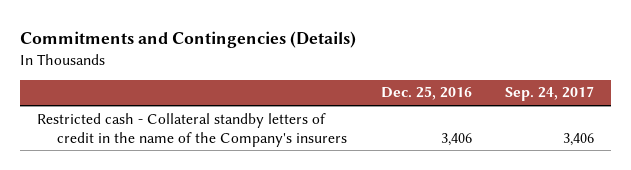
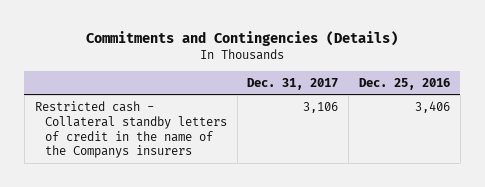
[504,86,594,102] Sep. 24, 2017 -> none
none -> [247,77,339,90] Dec. 31, 2017
[36,112,348,147] Restricted cash - Collateral standby letters of credit in the name of the Company's insurers -> [34,101,227,159] Restricted cash - Collateral standby letters of credit in the name of the Companys insurers

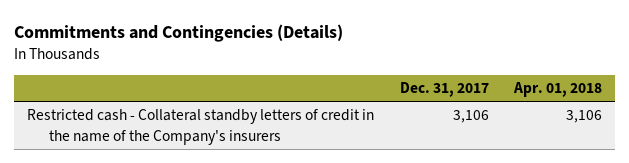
[358,77,450,90] Dec. 25, 2016 -> none
none -> [513,82,603,98] Apr. 01, 2018
[34,101,227,159] Restricted cash - Collateral standby letters of credit in the name of the Companys insurers -> [26,109,374,145] Restricted cash - Collateral standby letters of credit in the name of the Company's insurers

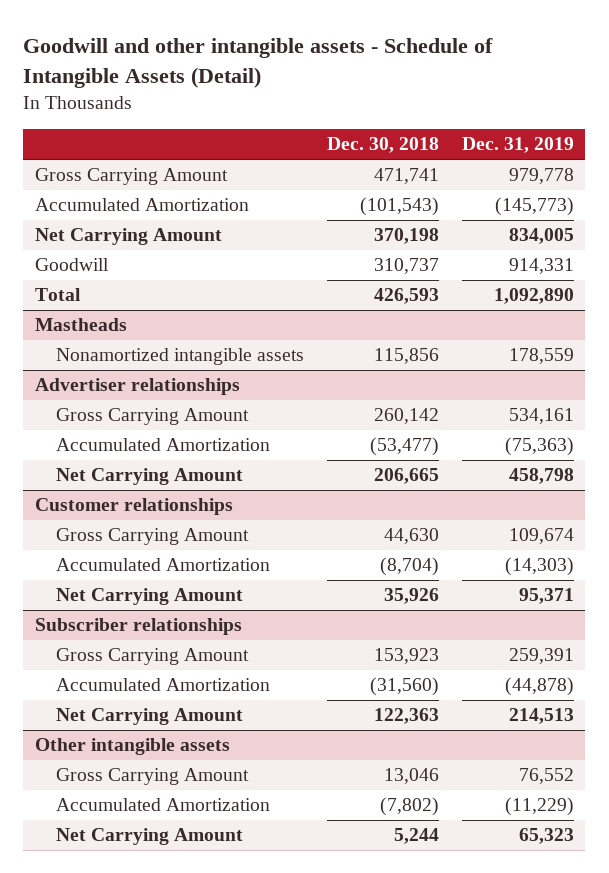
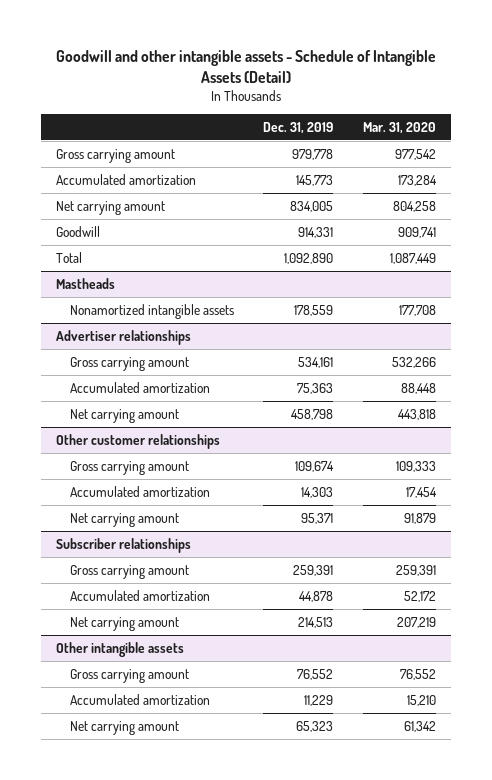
[326,137,439,154] Dec. 30, 2018 -> none
none -> [363,121,437,134] Mar. 31, 2020
[34,168,228,186] Gross Carrying Amount -> [56,148,176,163] Gross carrying amount
[34,198,249,212] Accumulated Amortization -> [56,173,197,185] Accumulated amortization
[494,197,574,217] (145,773) -> [296,174,334,186] 145,773
[34,228,222,246] Net Carrying Amount -> [56,200,166,215] Net carrying amount
[55,408,249,426] Gross Carrying Amount -> [69,356,189,371] Gross carrying amount
[55,438,270,452] Accumulated Amortization -> [69,381,210,393] Accumulated amortization
[504,437,574,457] (75,363) -> [297,382,334,394] 75,363
[55,468,243,486] Net Carrying Amount -> [69,408,179,423] Net carrying amount
[34,498,233,516] Customer relationships -> [56,433,221,449] Other customer relationships
[55,528,249,546] Gross Carrying Amount -> [69,460,189,475] Gross carrying amount
[55,558,270,572] Accumulated Amortization -> [69,485,210,497] Accumulated amortization
[504,557,574,577] (14,303) -> [301,486,334,498] 14,303
[55,588,243,606] Net Carrying Amount -> [69,512,179,527] Net carrying amount
[55,648,249,666] Gross Carrying Amount -> [69,564,189,579] Gross carrying amount
[55,678,270,692] Accumulated Amortization -> [69,589,210,601] Accumulated amortization
[504,677,574,697] (44,878) -> [299,590,334,602] 44,878
[55,708,243,726] Net Carrying Amount -> [69,616,179,631] Net carrying amount
[55,768,249,786] Gross Carrying Amount -> [69,668,189,683] Gross carrying amount
[55,798,270,812] Accumulated Amortization -> [69,693,210,705] Accumulated amortization
[504,797,574,817] (11,229) -> [304,694,334,706] 11,229
[55,828,243,846] Net Carrying Amount -> [69,720,179,735] Net carrying amount

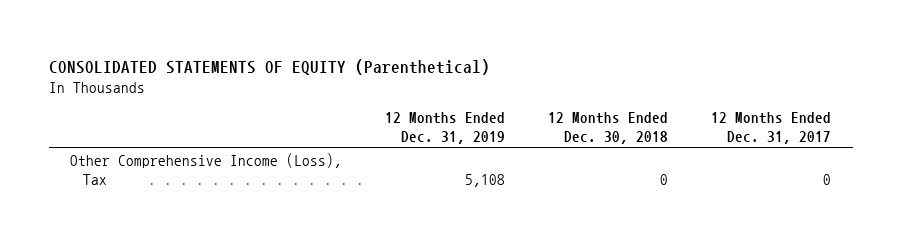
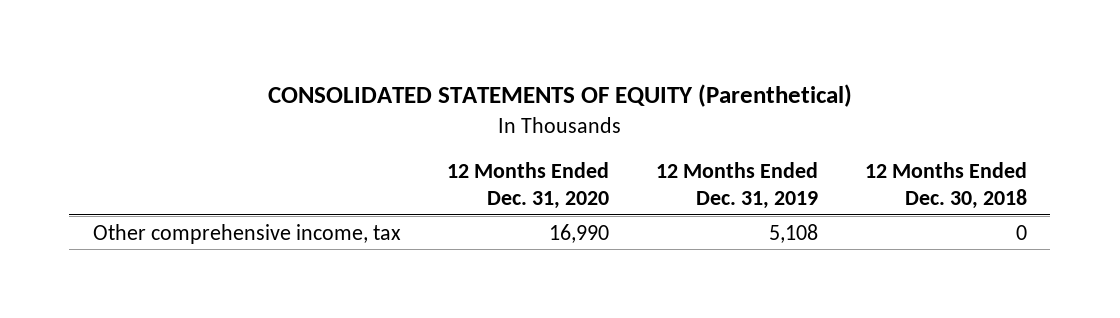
[711,112,832,144] 12 Months Ended Dec. 31, 2017 -> none
none -> [447,162,610,210] 12 Months Ended Dec. 31, 2020
[70,152,343,185] Other Comprehensive Income (Loss), Tax -> [92,223,401,244] Other comprehensive income, tax

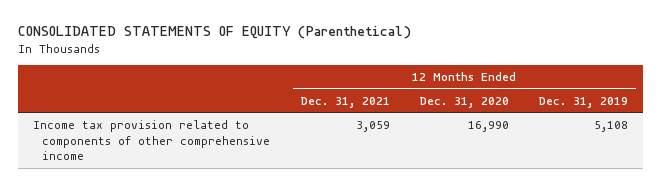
[864,162,1027,210] 12 Months Ended Dec. 30, 2018 -> none
none -> [300,96,390,108] Dec. 31, 2021
[92,223,401,244] Other comprehensive income, tax -> [32,120,271,161] Income tax provision related to components of other comprehensive income

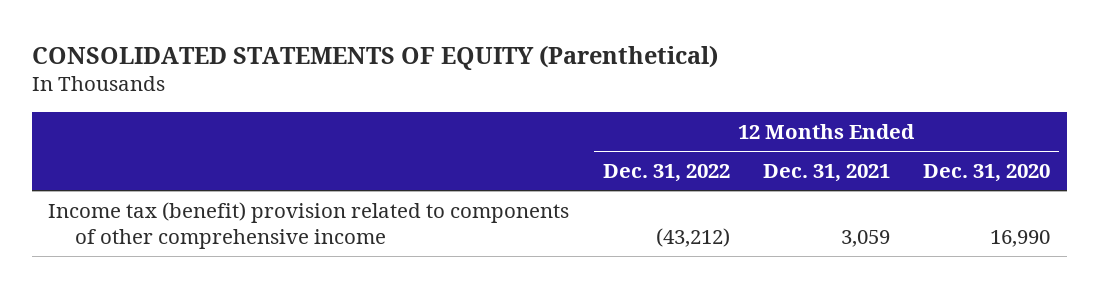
[539,96,629,108] Dec. 31, 2019 -> none
none -> [602,164,730,183] Dec. 31, 2022
[32,120,271,161] Income tax provision related to components of other comprehensive income -> [48,202,570,250] Income tax (benefit) provision related to components of other comprehensive income

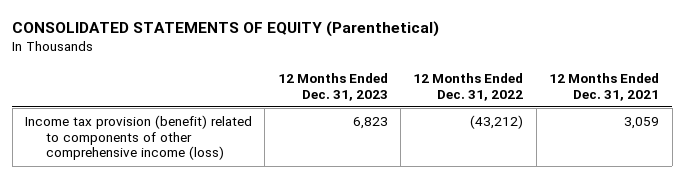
[923,164,1051,183] Dec. 31, 2020 -> none
none -> [277,72,388,101] 12 Months Ended Dec. 31, 2023
[48,202,570,250] Income tax (benefit) provision related to components of other comprehensive income -> [25,114,253,161] Income tax provision (benefit) related to components of other comprehensive income (loss)

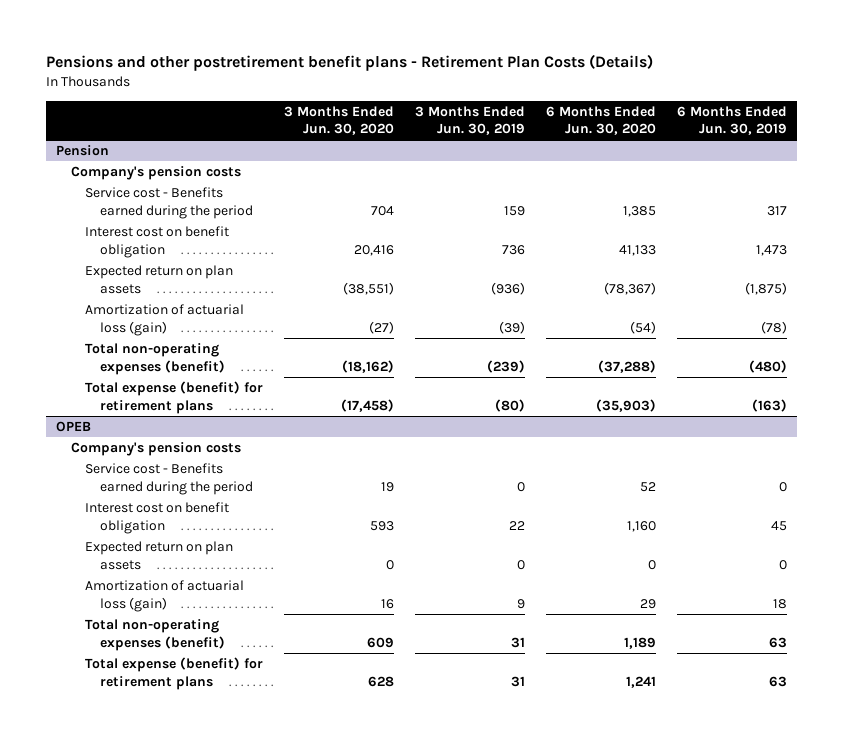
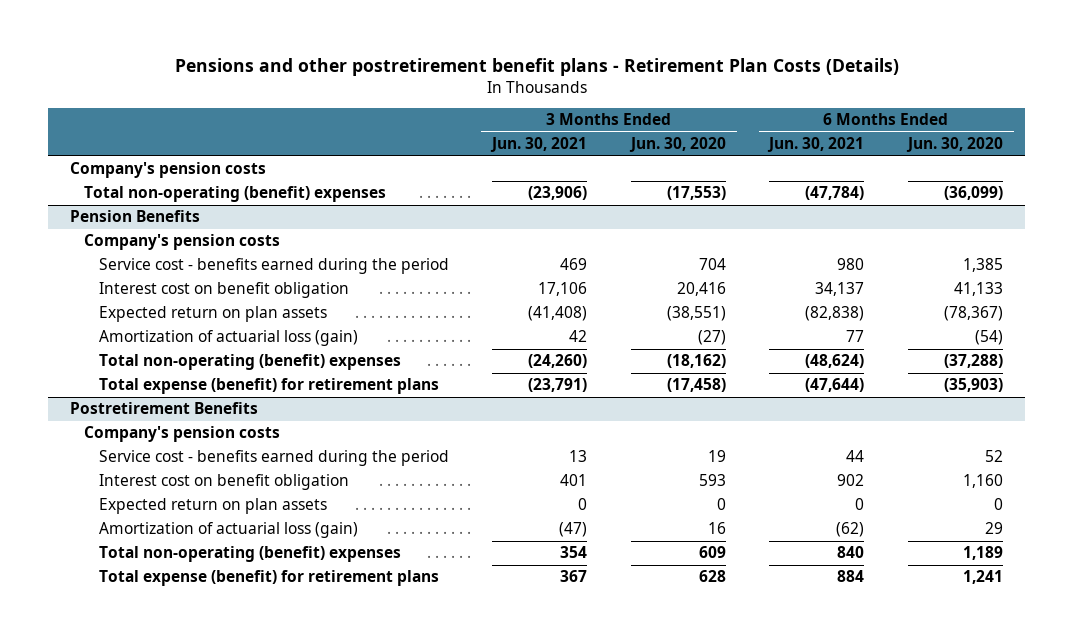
[414,105,525,136] 3 Months Ended Jun. 30, 2019 -> none
[676,105,787,136] 6 Months Ended Jun. 30, 2019 -> none
none -> [490,137,588,153] Jun. 30, 2021
none -> [767,137,865,153] Jun. 30, 2021
[56,145,110,157] Pension -> none
none -> [84,186,387,203] Total non-operating (benefit) expenses
none -> [70,210,201,223] Pension Benefits
none -> [84,234,281,251] Company's pension costs
[85,187,253,219] Service cost - Benefits earned during the period -> [98,258,449,275] Service cost - benefits earned during the period
[85,343,225,375] Total non-operating expenses (benefit) -> [98,354,401,371] Total non-operating (benefit) expenses
[56,421,92,433] OPEB -> none
none -> [70,402,259,415] Postretirement Benefits
[85,463,253,495] Service cost - Benefits earned during the period -> [98,450,449,467] Service cost - benefits earned during the period
[85,619,225,651] Total non-operating expenses (benefit) -> [98,546,401,563] Total non-operating (benefit) expenses

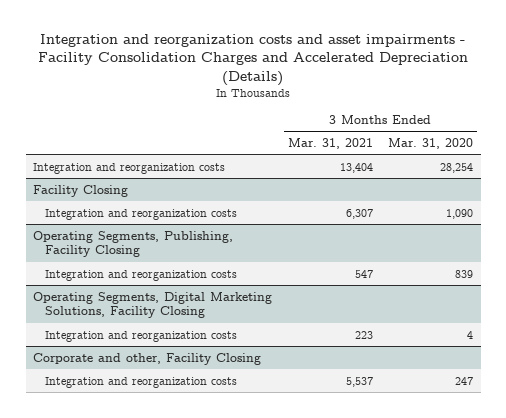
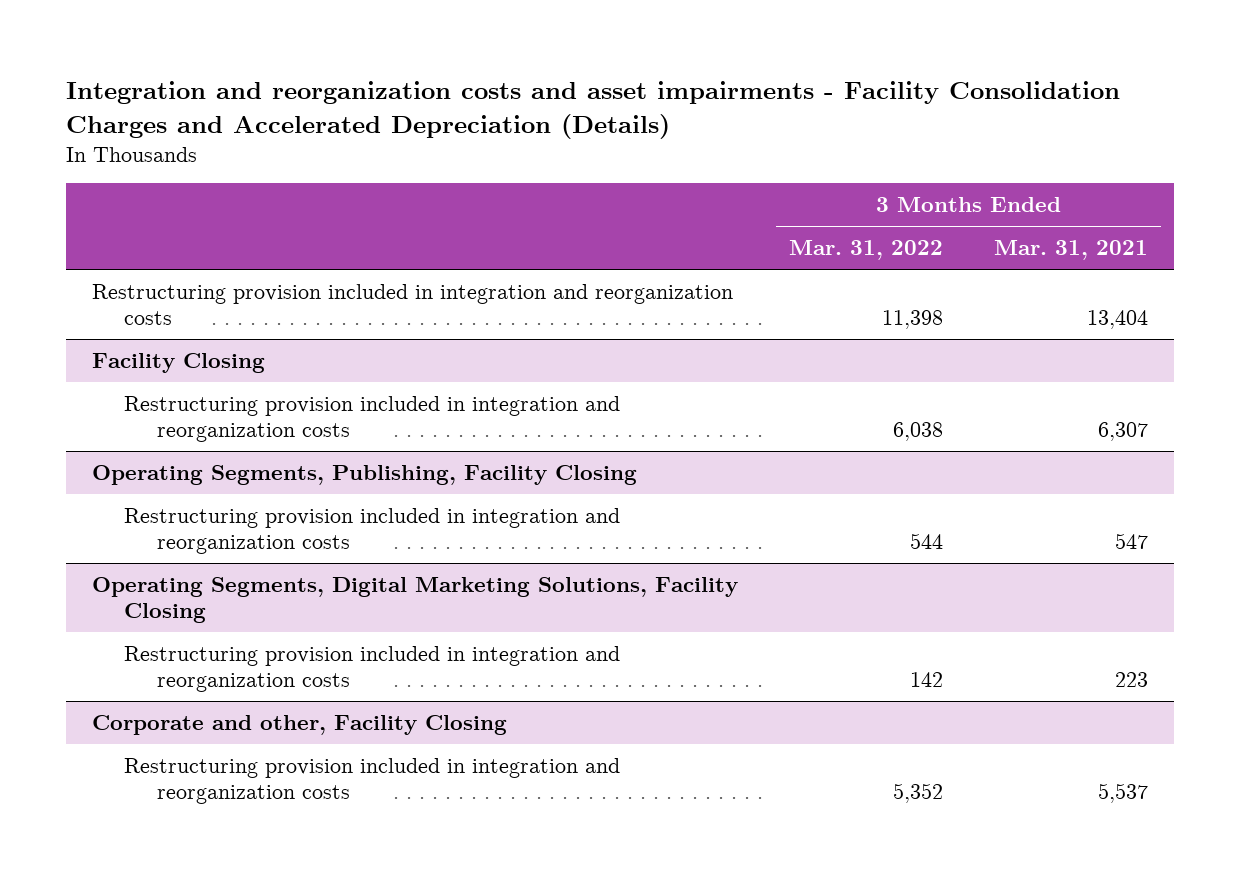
[388,137,474,149] Mar. 31, 2020 -> none
none -> [788,239,943,260] Mar. 31, 2022
[33,162,226,174] Integration and reorganization costs -> [91,283,733,325] Restructuring provision included in integration and reorganization costs
[44,208,237,220] Integration and reorganization costs -> [124,395,621,442] Restructuring provision included in integration and reorganization costs
[44,269,237,281] Integration and reorganization costs -> [124,507,621,554] Restructuring provision included in integration and reorganization costs
[44,330,237,342] Integration and reorganization costs -> [124,645,621,692] Restructuring provision included in integration and reorganization costs
[44,376,237,388] Integration and reorganization costs -> [124,757,621,804] Restructuring provision included in integration and reorganization costs

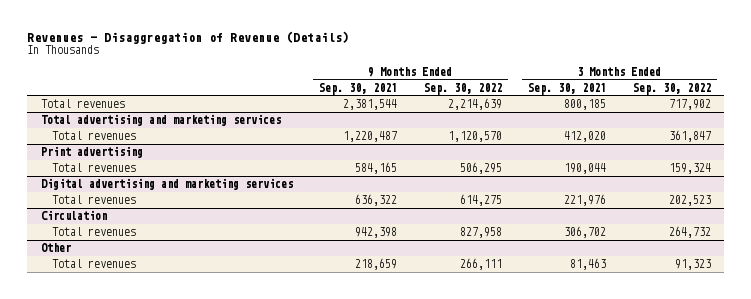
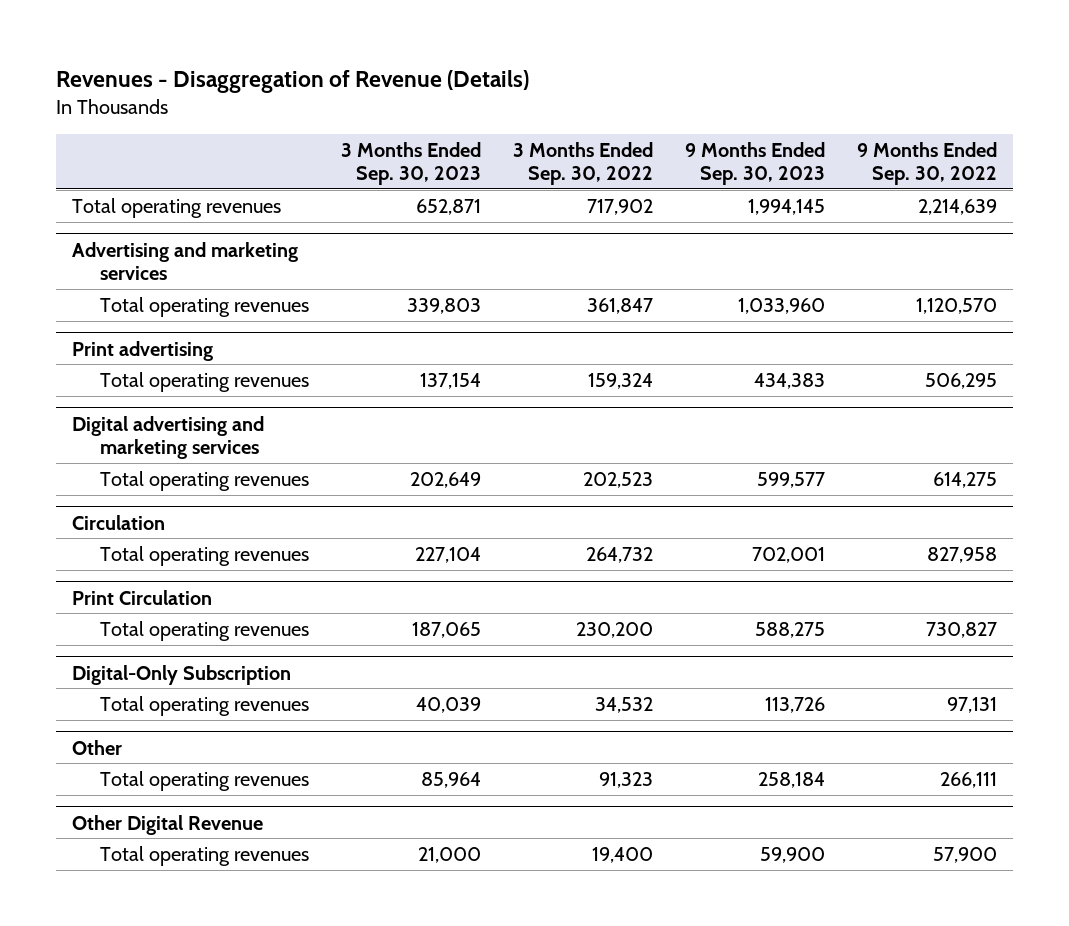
[319,82,398,95] Sep. 30, 2021 -> none
[528,82,607,95] Sep. 30, 2021 -> none
none -> [340,141,481,186] 3 Months Ended Sep. 30, 2023
none -> [684,141,825,186] 9 Months Ended Sep. 30, 2023
[40,99,125,109] Total revenues -> [71,197,281,218] Total operating revenues
[40,114,281,127] Total advertising and marketing services -> [71,241,298,281] Advertising and marketing services
[52,131,137,141] Total revenues -> [99,296,309,317] Total operating revenues
[52,163,137,173] Total revenues -> [99,371,309,392] Total operating revenues
[52,195,137,205] Total revenues -> [99,470,309,491] Total operating revenues
[52,227,137,237] Total revenues -> [99,545,309,566] Total operating revenues
none -> [71,589,212,605] Print Circulation
none -> [99,620,309,641] Total operating revenues
none -> [71,664,291,685] Digital-Only Subscription
none -> [99,695,309,716] Total operating revenues
[52,259,137,269] Total revenues -> [99,770,309,791] Total operating revenues
none -> [71,814,263,835] Other Digital Revenue
none -> [99,845,309,866] Total operating revenues

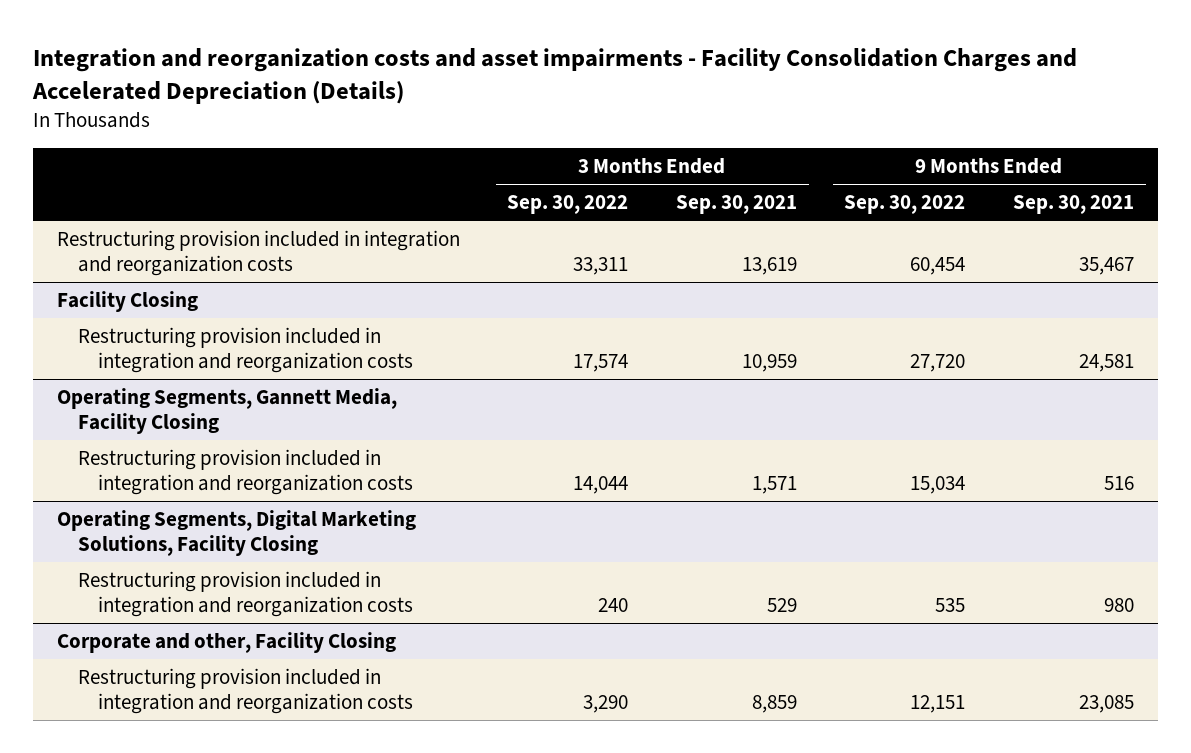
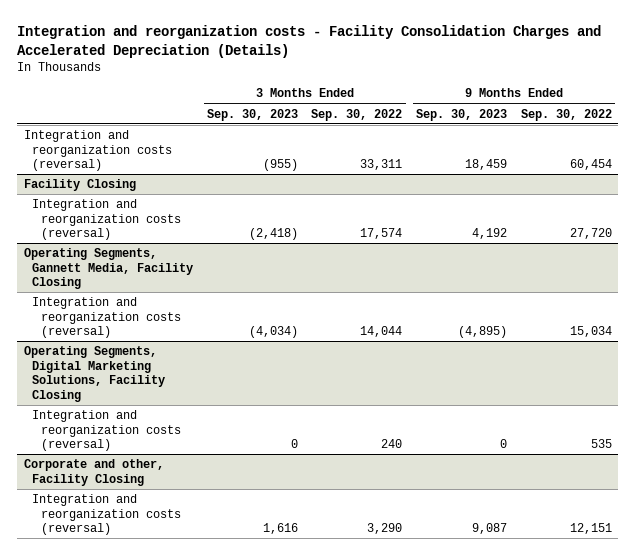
[32,48,1078,104] Integration and reorganization costs and asset impairments - Facility Consolidation Charges and Accelerated Depreciation (Details) -> [16,24,601,58] Integration and reorganization costs - Facility Consolidation Charges and Accelerated Depreciation (Details)
[675,195,797,215] Sep. 30, 2021 -> none
[1012,195,1134,215] Sep. 30, 2021 -> none
none -> [206,108,298,121] Sep. 30, 2023
none -> [416,108,508,121] Sep. 30, 2023
[56,229,460,277] Restructuring provision included in integration and reorganization costs -> [23,130,173,172] Integration and reorganization costs (reversal)
[77,326,414,374] Restructuring provision included in integration and reorganization costs -> [32,199,182,241] Integration and reorganization costs (reversal)
[77,448,414,496] Restructuring provision included in integration and reorganization costs -> [32,297,182,339] Integration and reorganization costs (reversal)
[77,570,414,618] Restructuring provision included in integration and reorganization costs -> [32,410,182,452] Integration and reorganization costs (reversal)
[77,667,414,715] Restructuring provision included in integration and reorganization costs -> [32,494,182,536] Integration and reorganization costs (reversal)

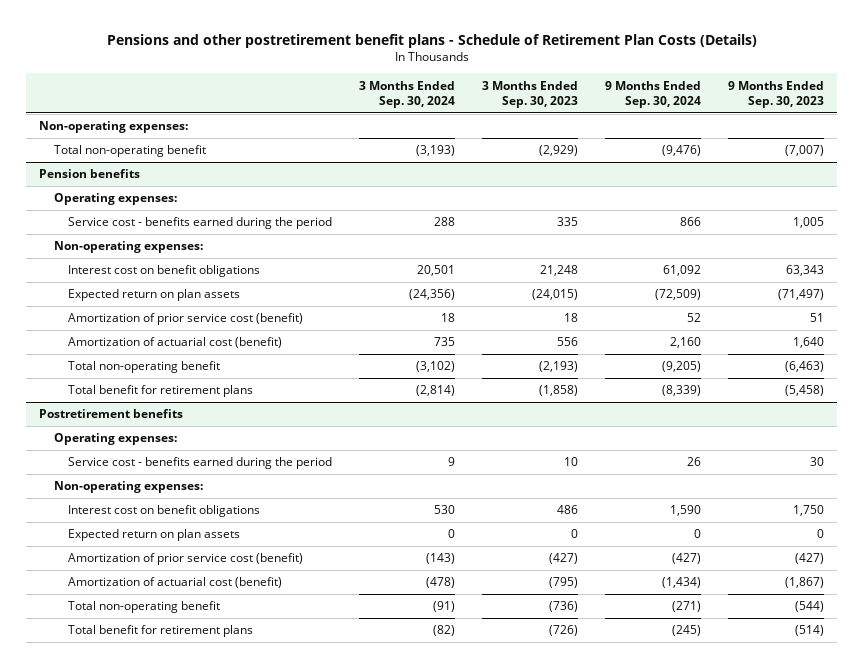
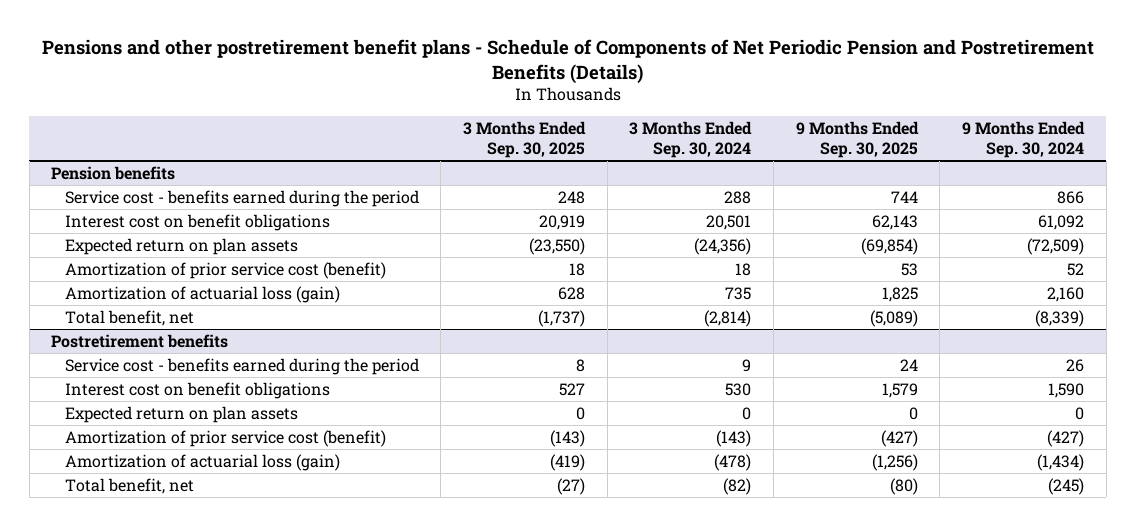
[106,33,757,48] Pensions and other postretirement benefit plans - Schedule of Retirement Plan Costs (Details) -> [41,38,1094,84] Pensions and other postretirement benefit plans - Schedule of Components of Net Periodic Pension and Postretirement Benefits (Details)
[481,80,578,109] 3 Months Ended Sep. 30, 2023 -> none
[727,80,824,109] 9 Months Ended Sep. 30, 2023 -> none
none -> [462,120,586,158] 3 Months Ended Sep. 30, 2025
none -> [795,120,919,158] 9 Months Ended Sep. 30, 2025
[39,121,189,134] Non-operating expenses: -> none
[53,145,206,158] Total non-operating benefit -> none
[53,193,177,206] Operating expenses: -> none
[53,241,203,254] Non-operating expenses: -> none
[67,361,220,374] Total non-operating benefit -> none
[67,337,282,349] Amortization of actuarial cost (benefit) -> [64,285,340,303] Amortization of actuarial loss (gain)
[67,385,253,398] Total benefit for retirement plans -> [64,309,194,326] Total benefit, net
[53,433,177,446] Operating expenses: -> none
[53,481,203,494] Non-operating expenses: -> none
[67,601,220,614] Total non-operating benefit -> none
[67,577,282,589] Amortization of actuarial cost (benefit) -> [64,453,340,471] Amortization of actuarial loss (gain)
[67,625,253,638] Total benefit for retirement plans -> [64,477,194,494] Total benefit, net

